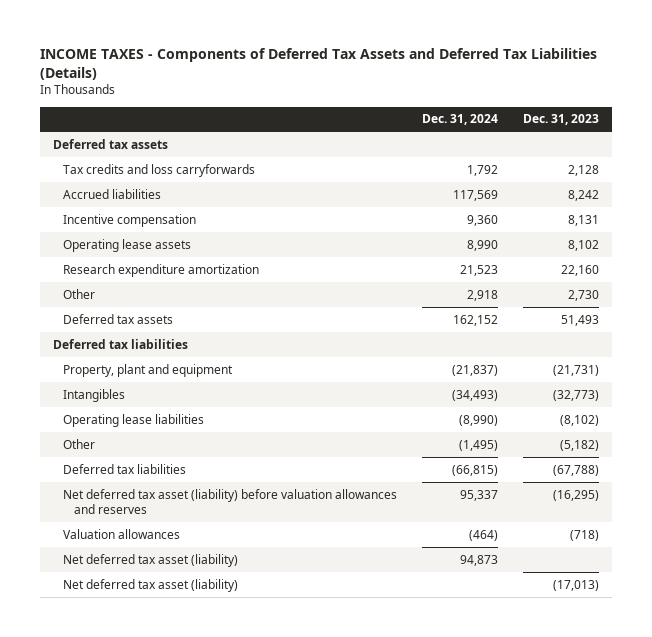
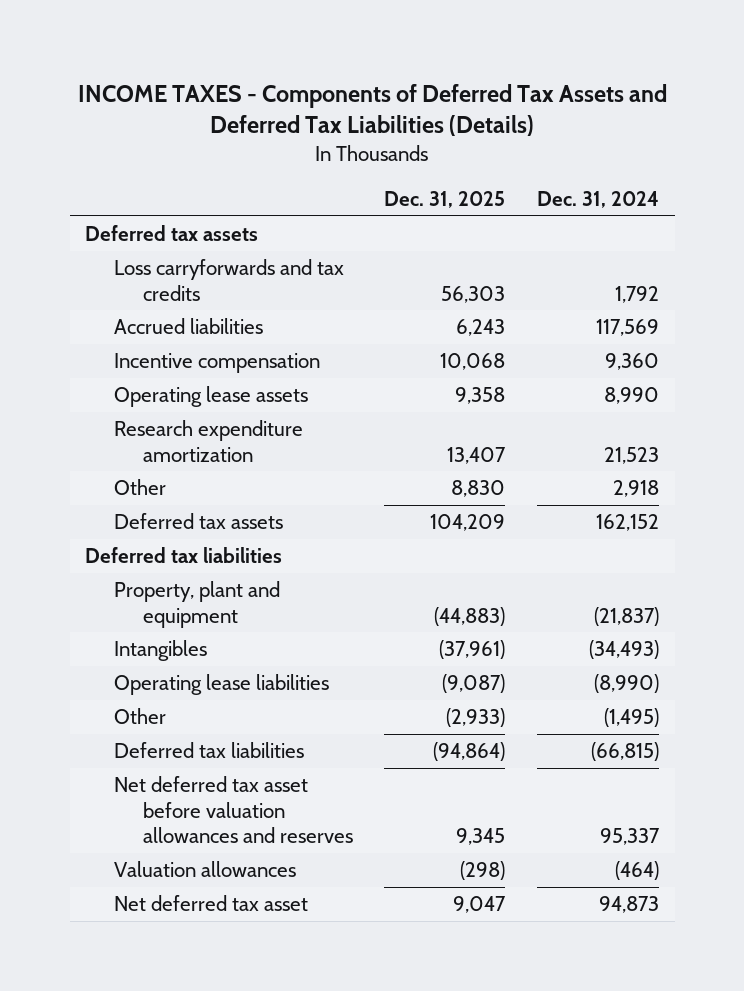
[523,114,600,126] Dec. 31, 2023 -> none
none -> [384,190,506,208] Dec. 31, 2025
[63,163,256,177] Tax credits and loss carryforwards -> [114,259,345,301] Loss carryforwards and tax credits
[63,488,398,515] Net deferred tax asset (liability) before valuation allowances and reserves -> [114,776,353,844] Net deferred tax asset before valuation allowances and reserves
[63,578,239,592] Net deferred tax asset (liability) -> none
[63,553,239,567] Net deferred tax asset (liability) -> [114,895,309,912] Net deferred tax asset

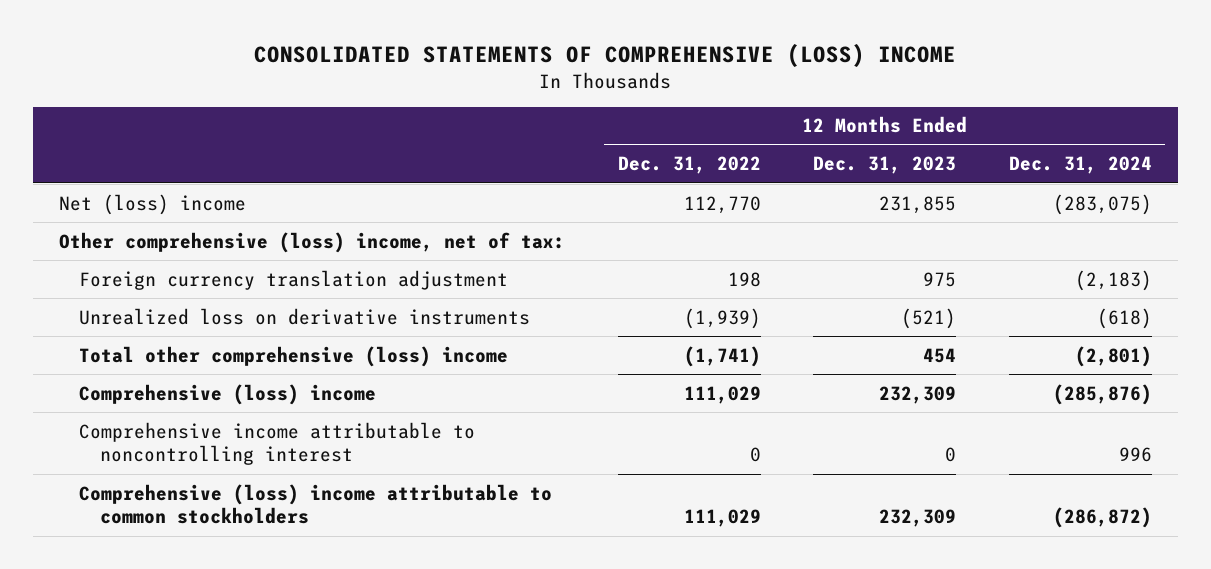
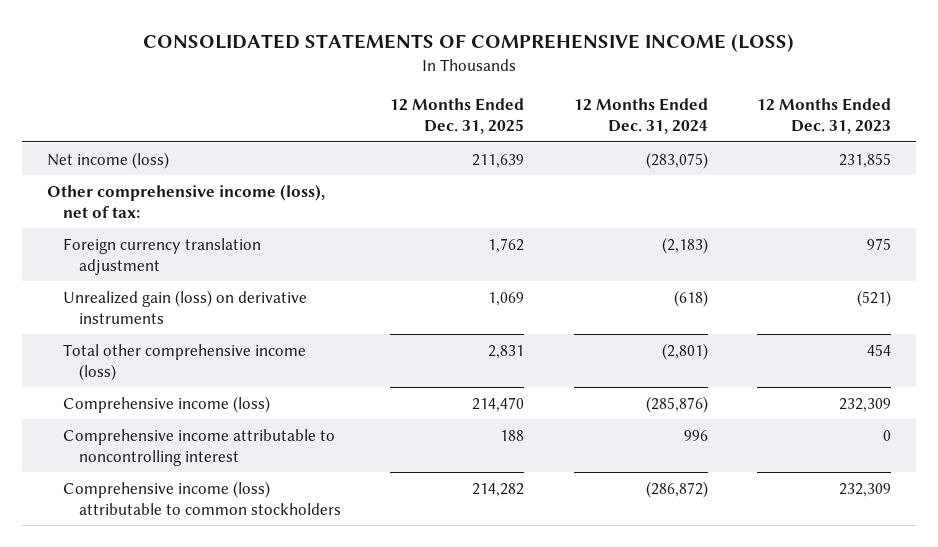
[254,44,957,68] CONSOLIDATED STATEMENTS OF COMPREHENSIVE (LOSS) INCOME -> [142,34,794,53] CONSOLIDATED STATEMENTS OF COMPREHENSIVE INCOME (LOSS)
[617,156,761,175] Dec. 31, 2022 -> none
none -> [390,97,525,135] 12 Months Ended Dec. 31, 2025
[58,193,246,215] Net (loss) income -> [46,151,169,169] Net income (loss)
[58,231,565,253] Other comprehensive (loss) income, net of tax: -> [46,183,325,218] Other comprehensive income (loss), net of tax:
[79,307,531,325] Unrealized loss on derivative instruments -> [62,289,307,324] Unrealized gain (loss) on derivative instruments
[79,345,509,367] Total other comprehensive (loss) income -> [62,343,306,381] Total other comprehensive income (loss)
[79,383,377,405] Comprehensive (loss) income -> [62,395,270,413] Comprehensive income (loss)
[79,483,553,525] Comprehensive (loss) income attributable to common stockholders -> [62,480,341,515] Comprehensive income (loss) attributable to common stockholders

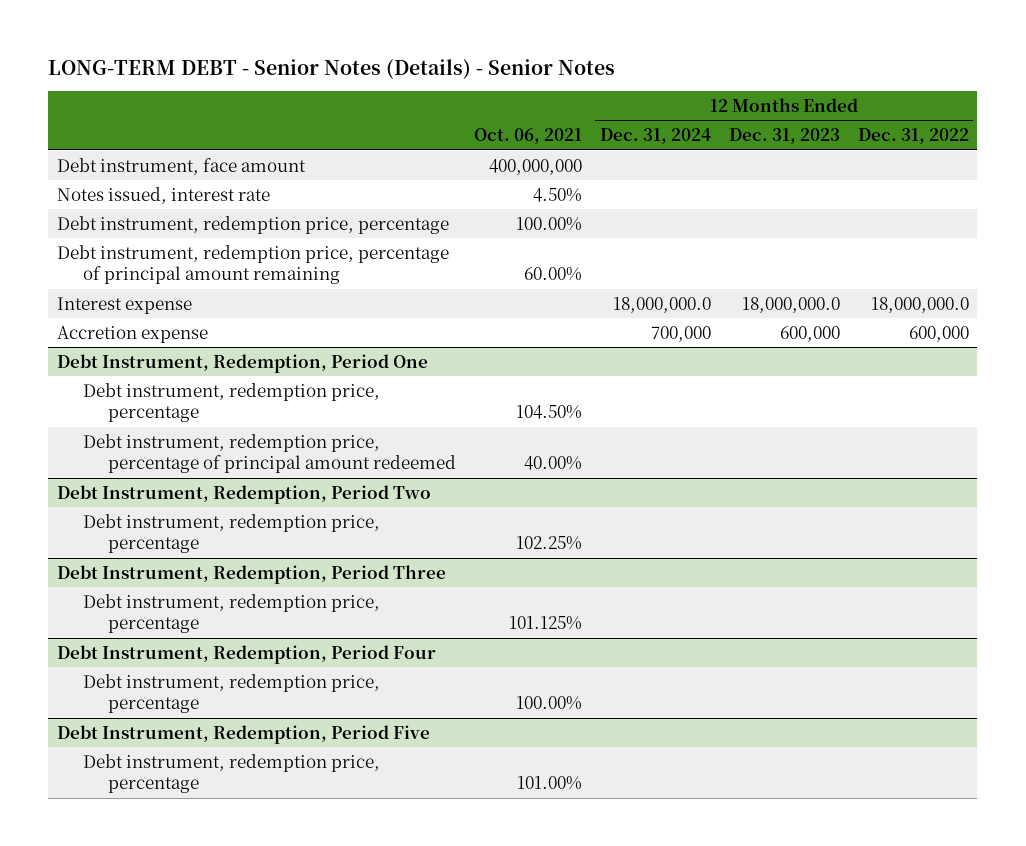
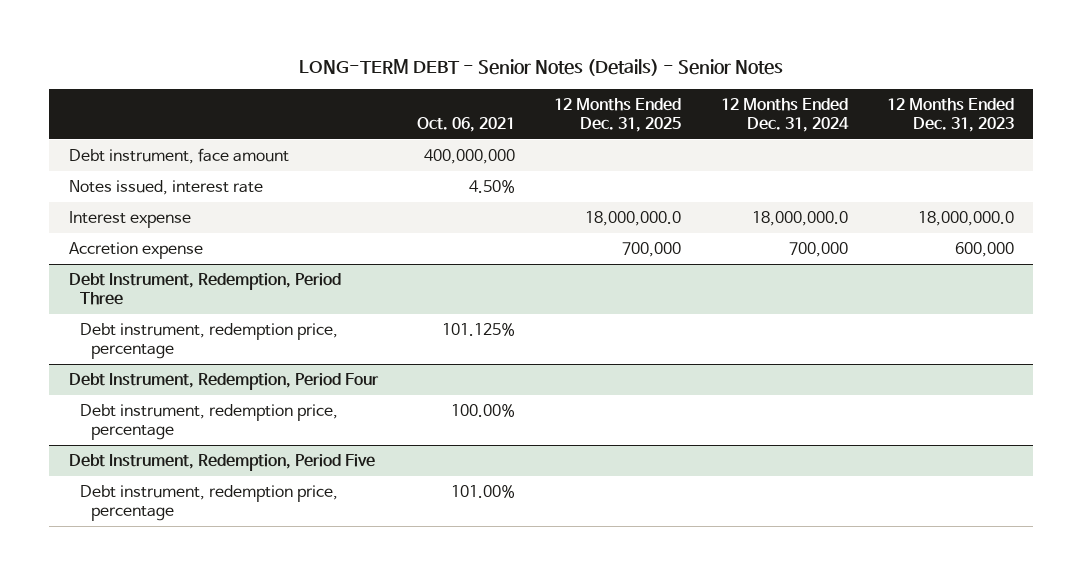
[857,128,969,145] Dec. 31, 2022 -> none
none -> [554,97,682,133] 12 Months Ended Dec. 31, 2025
[57,215,450,234] Debt instrument, redemption price, percentage -> none
[57,244,450,285] Debt instrument, redemption price, percentage of principal amount remaining -> none
[57,353,429,373] Debt Instrument, Redemption, Period One -> none
[82,382,380,423] Debt instrument, redemption price, percentage -> none
[82,433,456,474] Debt instrument, redemption price, percentage of principal amount redeemed -> none
[57,484,432,504] Debt Instrument, Redemption, Period Two -> none
[82,513,380,554] Debt instrument, redemption price, percentage -> none

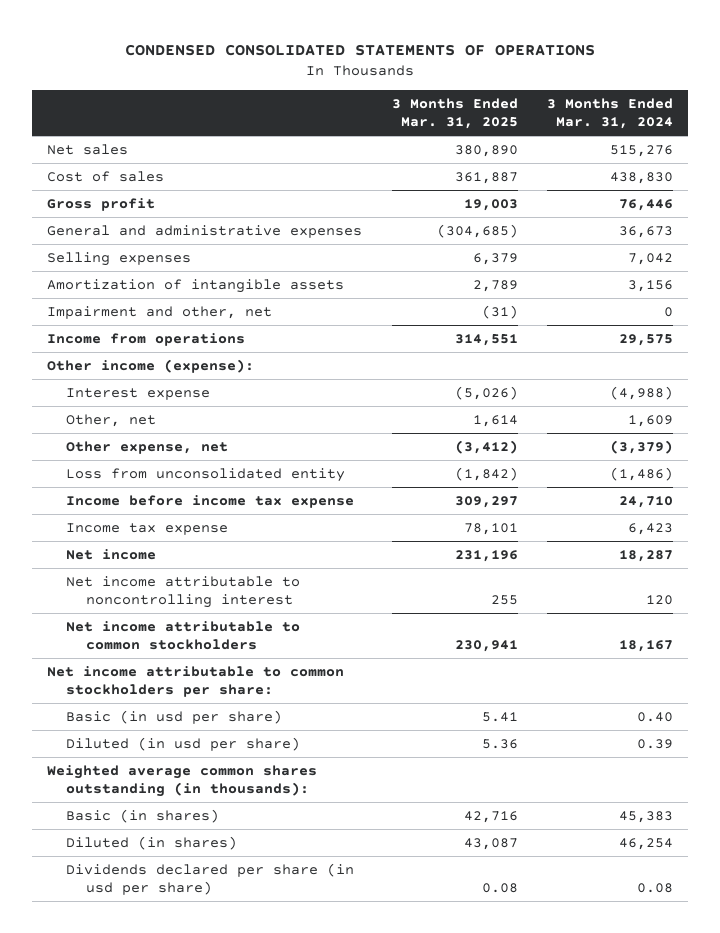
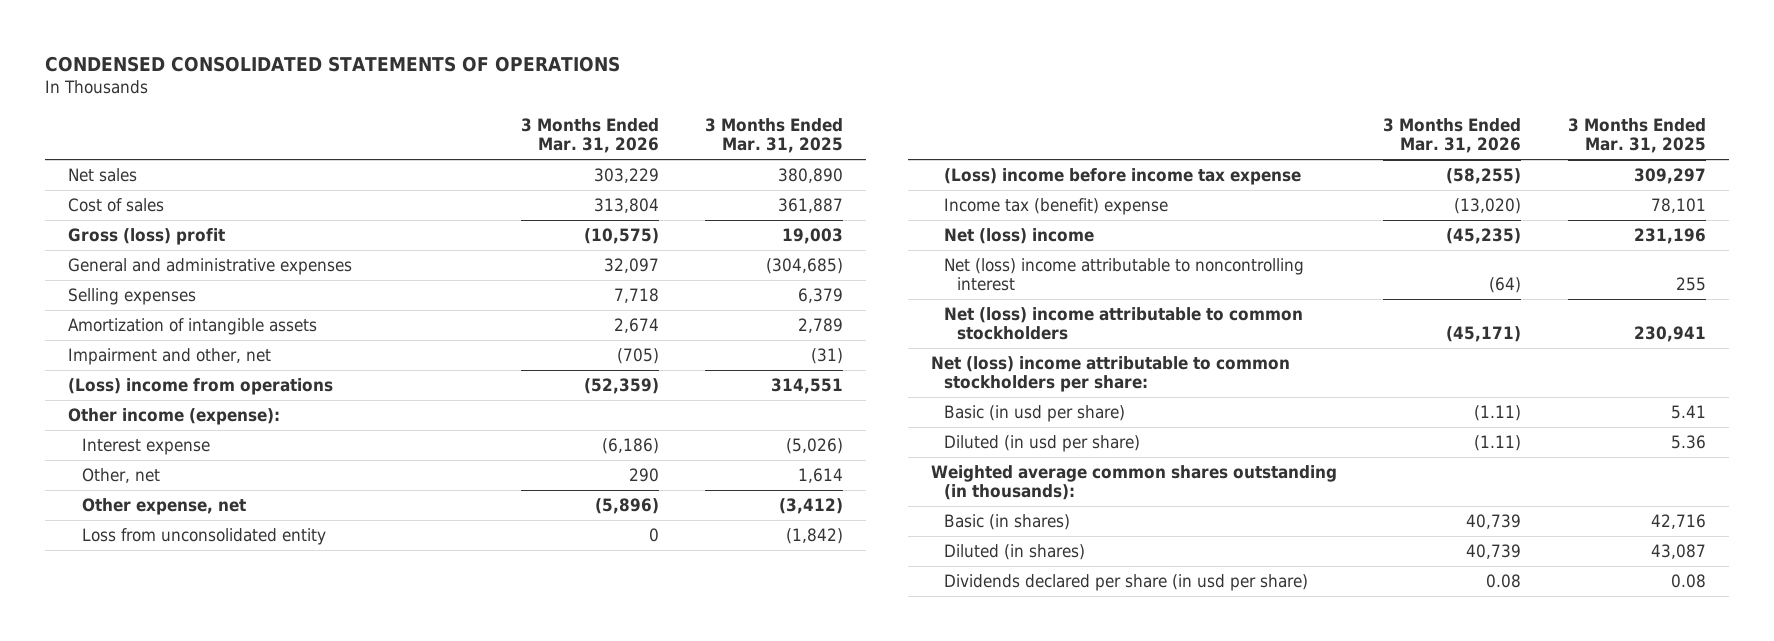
[547,98,674,130] 3 Months Ended Mar. 31, 2024 -> none
none -> [520,117,659,154] 3 Months Ended Mar. 31, 2026
[47,197,156,211] Gross profit -> [68,227,226,245] Gross (loss) profit
[47,332,246,346] Income from operations -> [68,377,334,395] (Loss) income from operations
[66,494,355,508] Income before income tax expense -> [944,167,1302,185] (Loss) income before income tax expense
[66,522,229,535] Income tax expense -> [944,197,1169,215] Income tax (benefit) expense
[66,548,157,560] Net income -> [944,227,1095,244] Net (loss) income
[66,575,301,608] Net income attributable to noncontrolling interest -> [944,257,1305,292] Net (loss) income attributable to noncontrolling interest
[66,620,301,650] Net income attributable to common stockholders -> [944,306,1304,341] Net (loss) income attributable to common stockholders
[47,665,345,697] Net income attributable to common stockholders per share: -> [930,355,1290,393] Net (loss) income attributable to common stockholders per share:

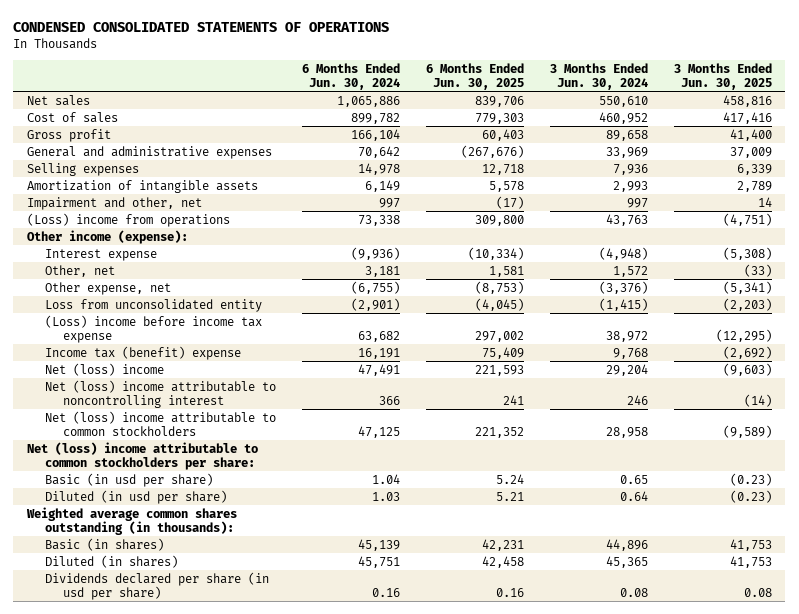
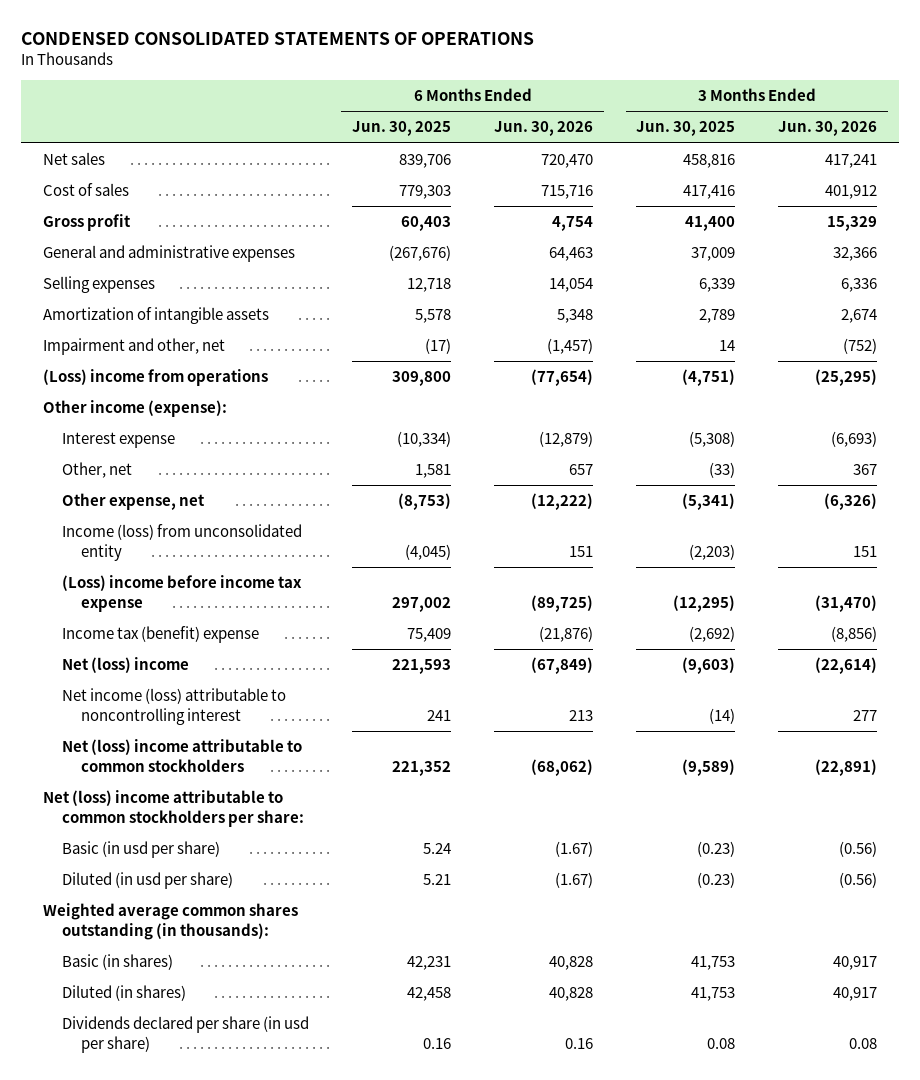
[301,62,400,90] 6 Months Ended Jun. 30, 2024 -> none
[550,62,649,90] 3 Months Ended Jun. 30, 2024 -> none
none -> [494,121,594,137] Jun. 30, 2026
none -> [778,121,878,137] Jun. 30, 2026
[44,298,262,312] Loss from unconsolidated entity -> [61,524,302,561] Income (loss) from unconsolidated entity
[44,379,276,408] Net (loss) income attributable to noncontrolling interest -> [61,688,286,725] Net income (loss) attributable to noncontrolling interest

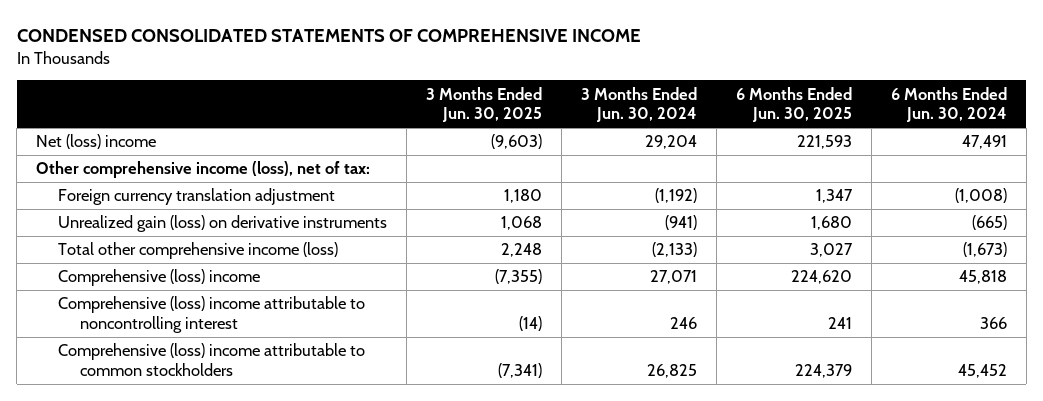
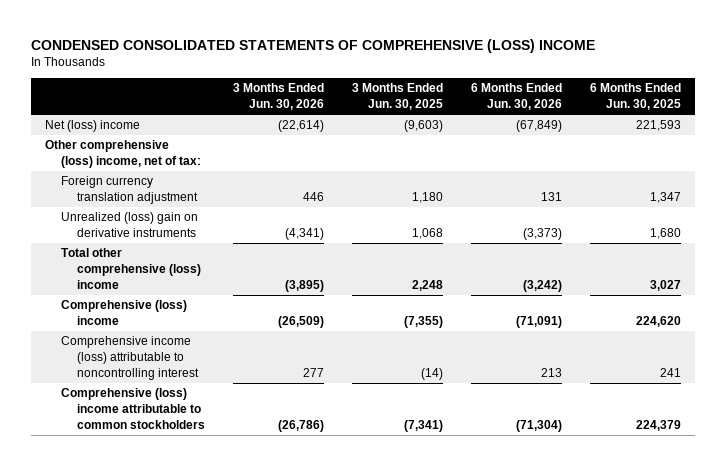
[16,29,641,43] CONDENSED CONSOLIDATED STATEMENTS OF COMPREHENSIVE INCOME -> [30,38,595,53] CONDENSED CONSOLIDATED STATEMENTS OF COMPREHENSIVE (LOSS) INCOME
[581,86,698,123] 3 Months Ended Jun. 30, 2024 -> none
[890,86,1007,123] 6 Months Ended Jun. 30, 2024 -> none
none -> [232,83,324,110] 3 Months Ended Jun. 30, 2026
none -> [470,83,562,110] 6 Months Ended Jun. 30, 2026
[36,161,371,179] Other comprehensive income (loss), net of tax: -> [44,140,201,168] Other comprehensive (loss) income, net of tax:
[58,215,388,233] Unrealized gain (loss) on derivative instruments -> [60,212,198,237] Unrealized (loss) gain on derivative instruments
[58,242,339,260] Total other comprehensive income (loss) -> [60,248,201,289] Total other comprehensive (loss) income
[58,296,366,333] Comprehensive (loss) income attributable to noncontrolling interest -> [60,336,199,380] Comprehensive income (loss) attributable to noncontrolling interest

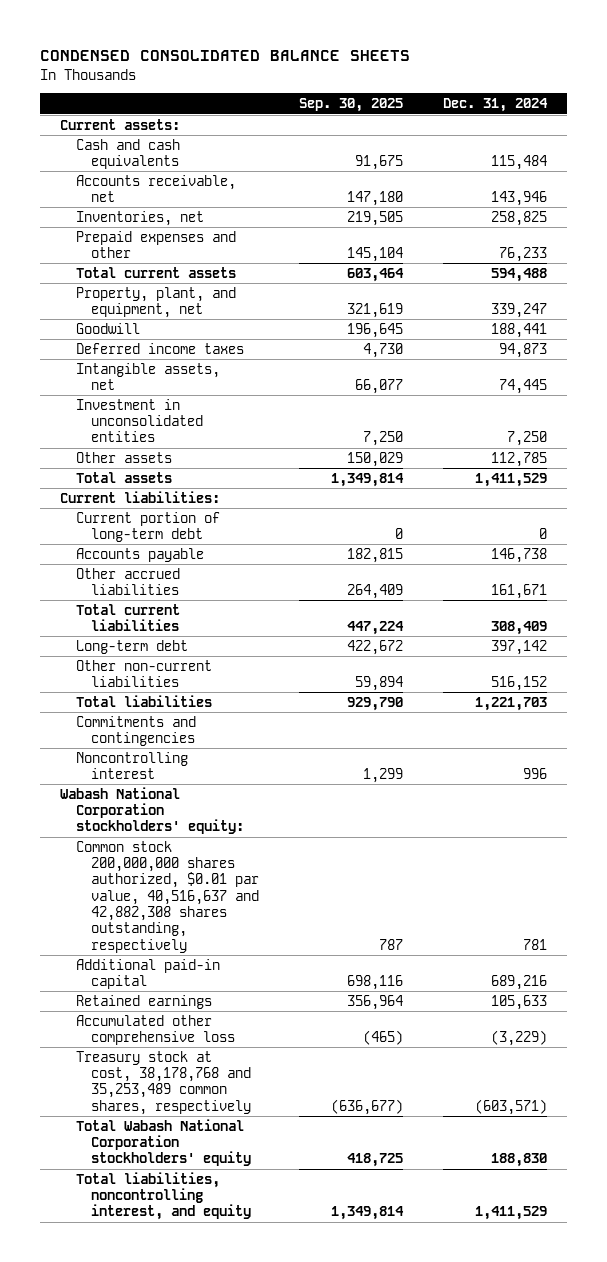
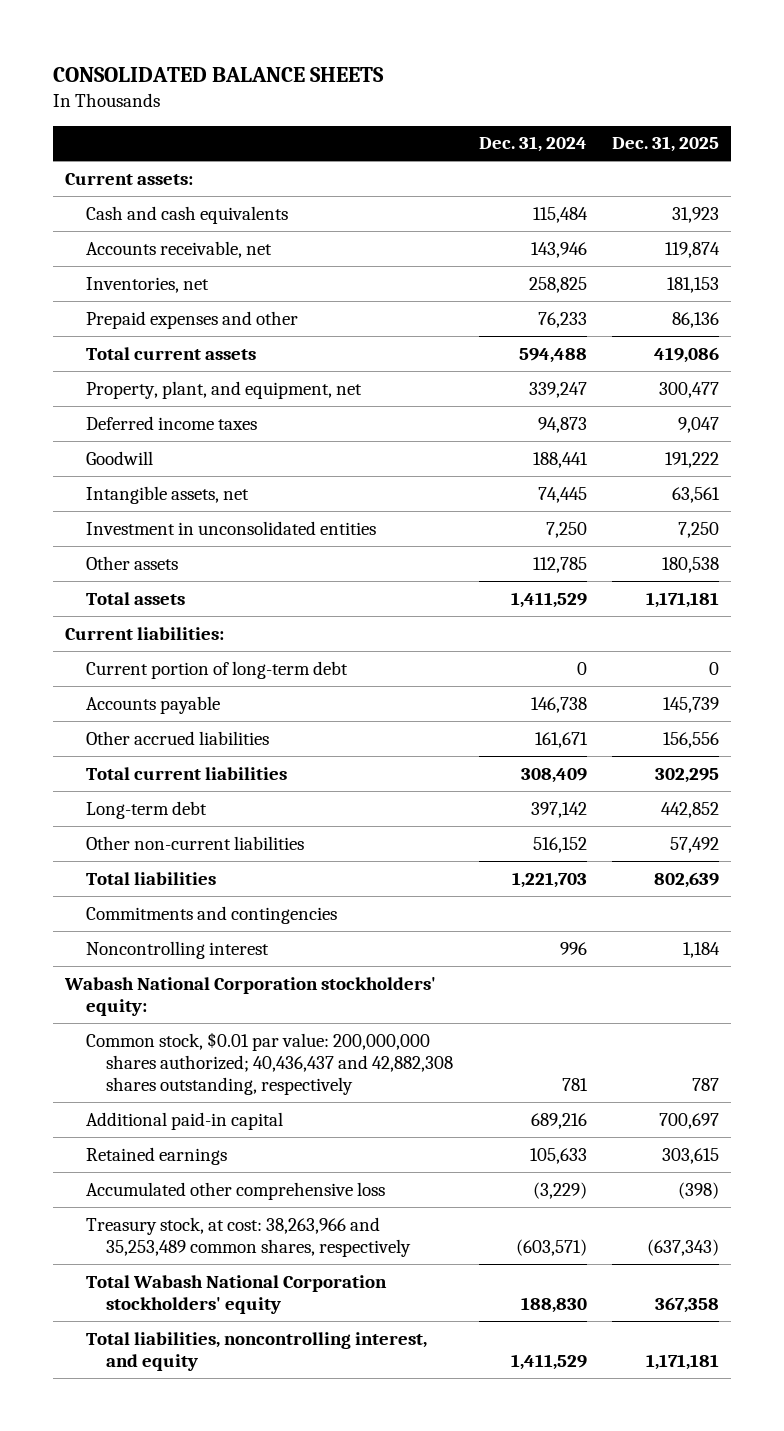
[40,50,411,62] CONDENSED CONSOLIDATED BALANCE SHEETS -> [52,66,384,82] CONSOLIDATED BALANCE SHEETS
[298,98,403,113] Sep. 30, 2025 -> none
none -> [611,136,719,153] Dec. 31, 2025
[75,322,140,334] Goodwill -> [85,450,153,465] Goodwill
[75,840,259,953] Common stock 200,000,000 shares authorized, $0.01 par value, 40,516,637 and 42,882,308 shares outstanding, respectively -> [85,1031,454,1096] Common stock, $0.01 par value: 200,000,000 shares authorized; 40,436,437 and 42,882,308 shares outstanding, respectively
[75,1050,251,1115] Treasury stock at cost, 38,178,768 and 35,253,489 common shares, respectively -> [85,1216,412,1258] Treasury stock, at cost: 38,263,966 and 35,253,489 common shares, respectively

